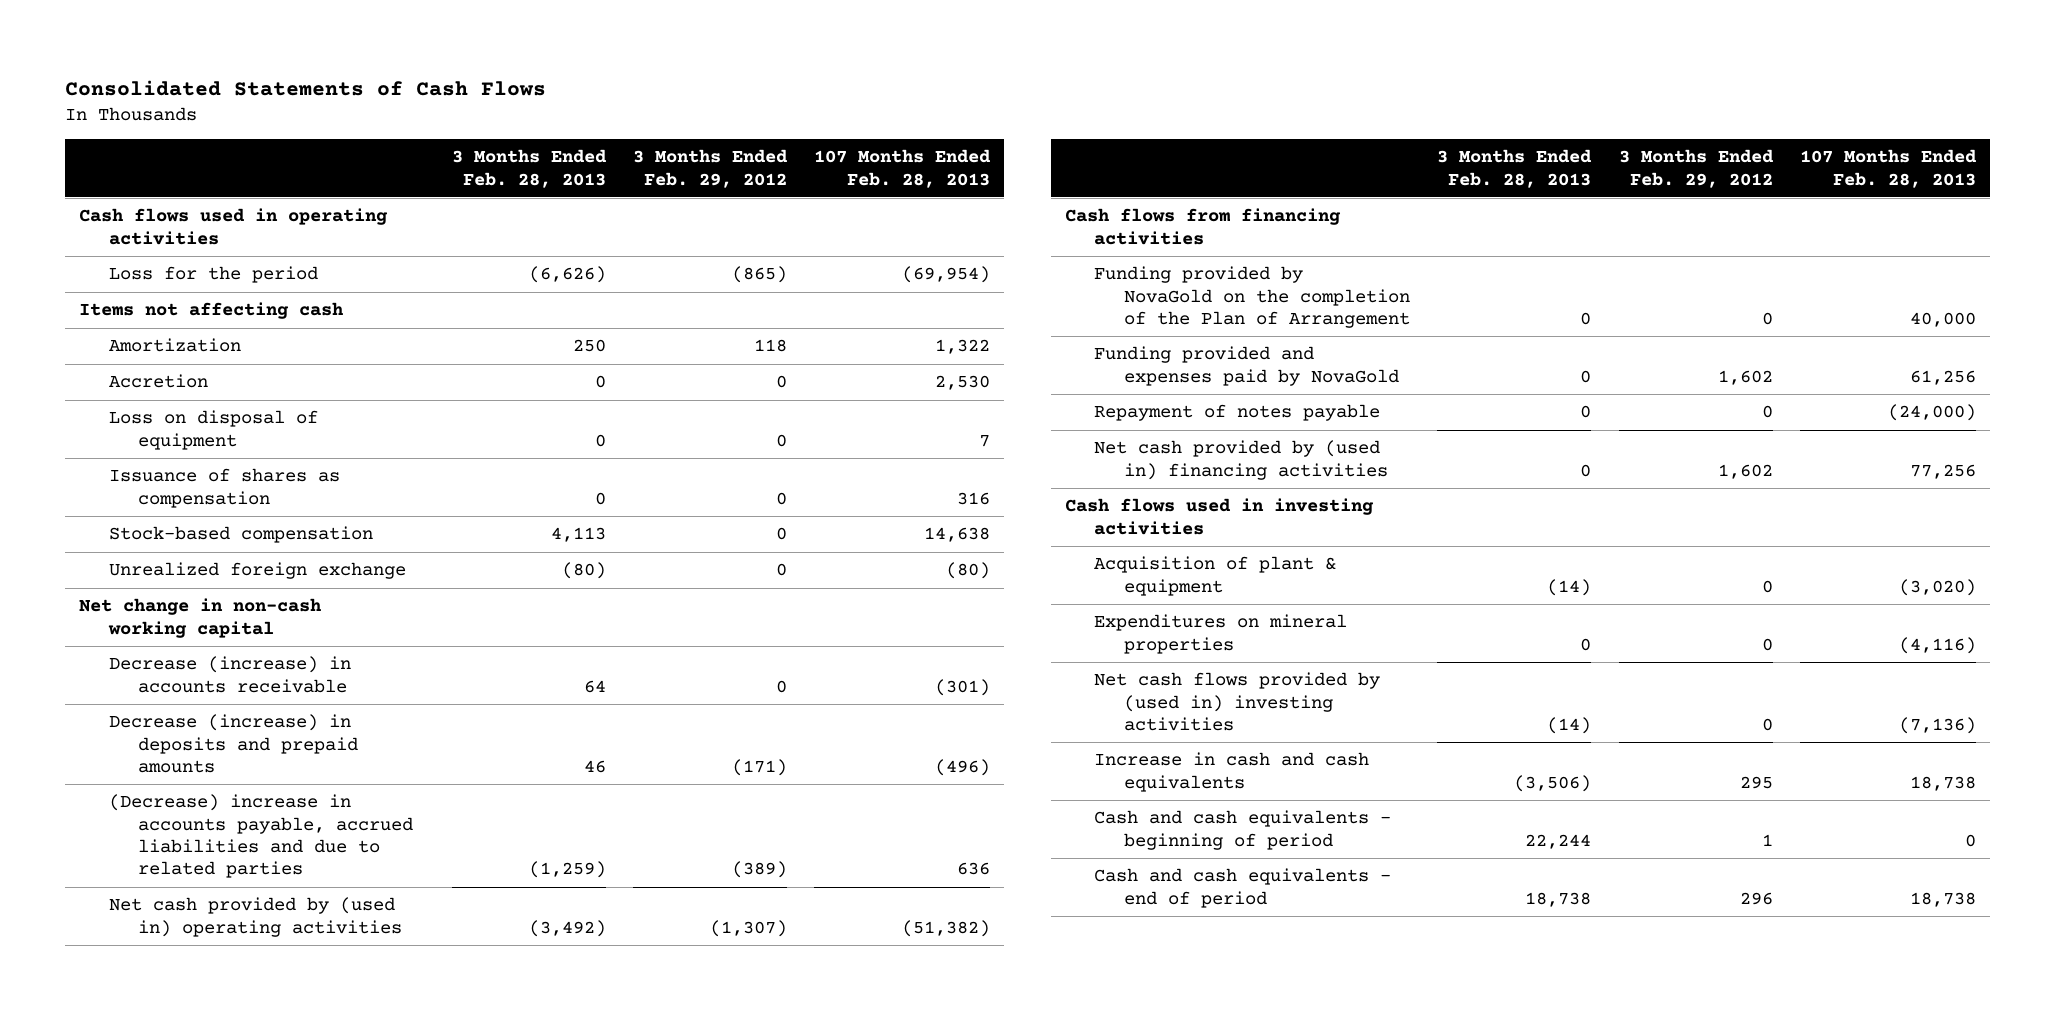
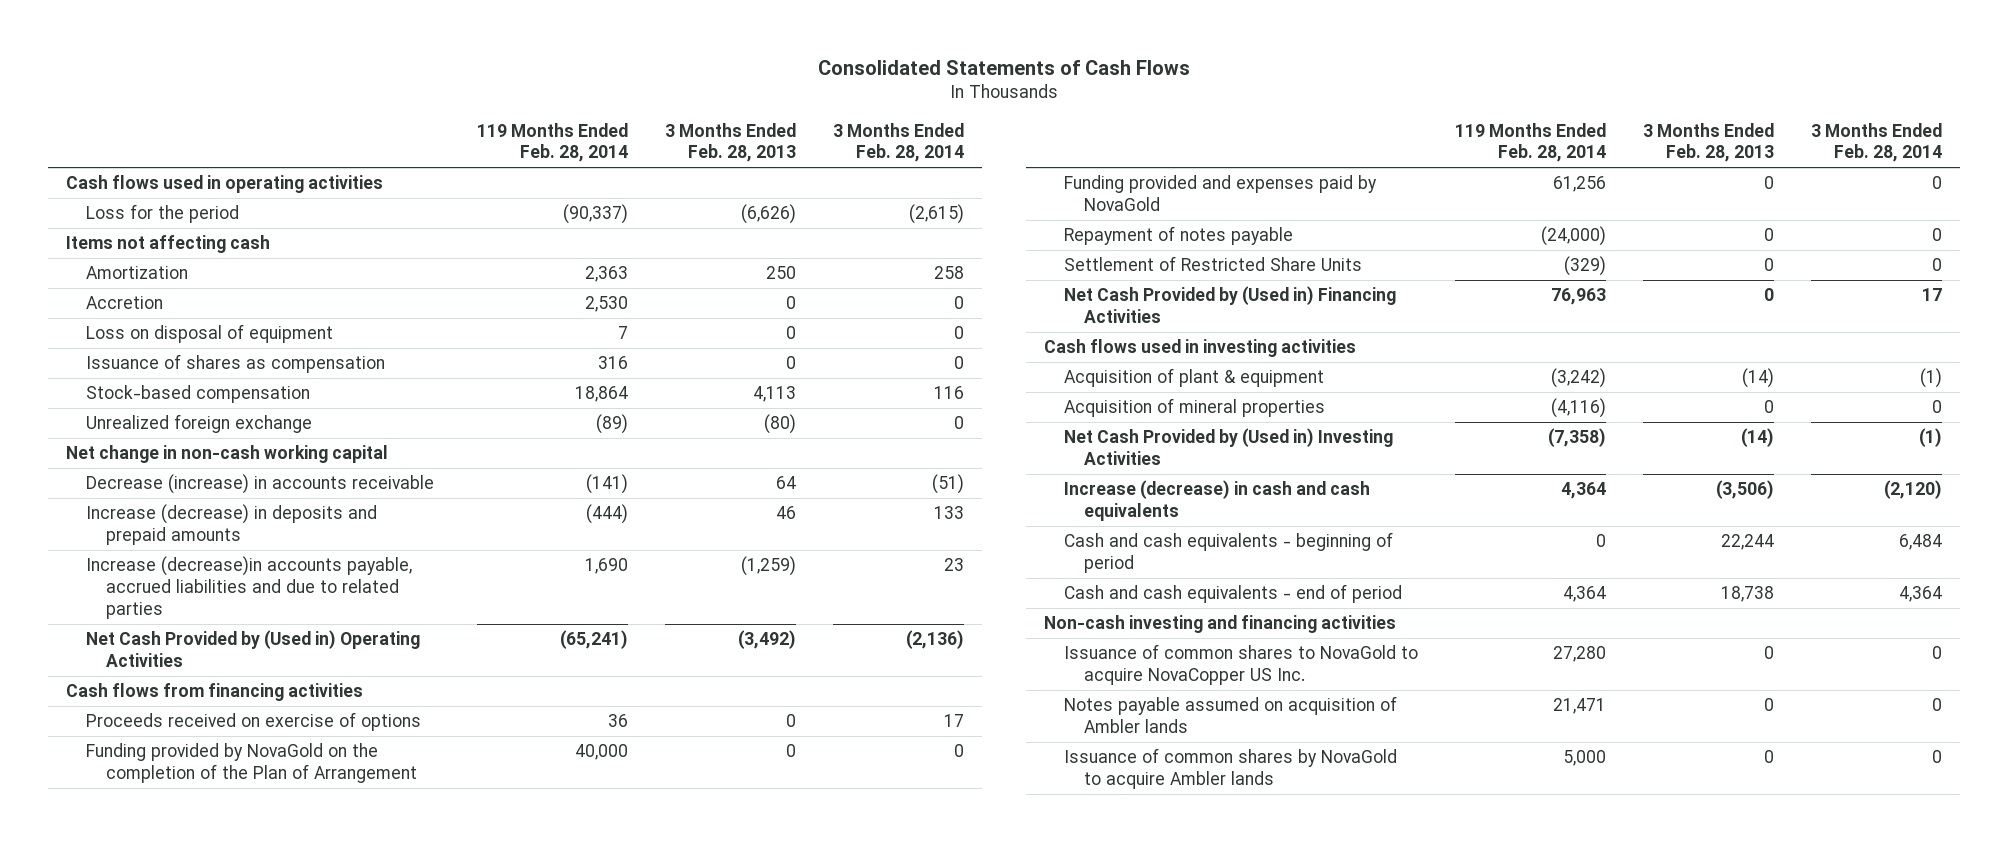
[632,149,788,188] 3 Months Ended Feb. 29, 2012 -> none
[814,149,992,188] 107 Months Ended Feb. 28, 2013 -> none
none -> [477,122,629,163] 119 Months Ended Feb. 28, 2014
none -> [832,122,964,163] 3 Months Ended Feb. 28, 2014
[108,714,359,774] Decrease (increase) in deposits and prepaid amounts -> [86,504,378,545] Increase (decrease) in deposits and prepaid amounts
[108,794,414,879] (Decrease) increase in accounts payable, accrued liabilities and due to related parties -> [86,556,413,619] Increase (decrease)in accounts payable, accrued liabilities and due to related parties
[108,897,403,937] Net cash provided by (used in) operating activities -> [86,630,421,667] Net Cash Provided by (Used in) Operating Activities
none -> [86,712,422,732] Proceeds received on exercise of options
none -> [1063,256,1362,272] Settlement of Restricted Share Units
[1094,440,1388,480] Net cash provided by (used in) financing activities -> [1063,286,1396,323] Net Cash Provided by (Used in) Financing Activities
[1094,614,1348,654] Expenditures on mineral properties -> [1063,398,1325,418] Acquisition of mineral properties
[1094,672,1381,732] Net cash flows provided by (used in) investing activities -> [1063,428,1393,465] Net Cash Provided by (Used in) Investing Activities
[1094,752,1370,792] Increase in cash and cash equivalents -> [1063,480,1370,521] Increase (decrease) in cash and cash equivalents
none -> [1044,615,1397,634] Non-cash investing and financing activities
none -> [1063,644,1418,685] Issuance of common shares to NovaGold to acquire NovaCopper US Inc.
none -> [1063,696,1397,733] Notes payable assumed on acquisition of Ambler lands
none -> [1063,748,1397,789] Issuance of common shares by NovaGold to acquire Ambler lands

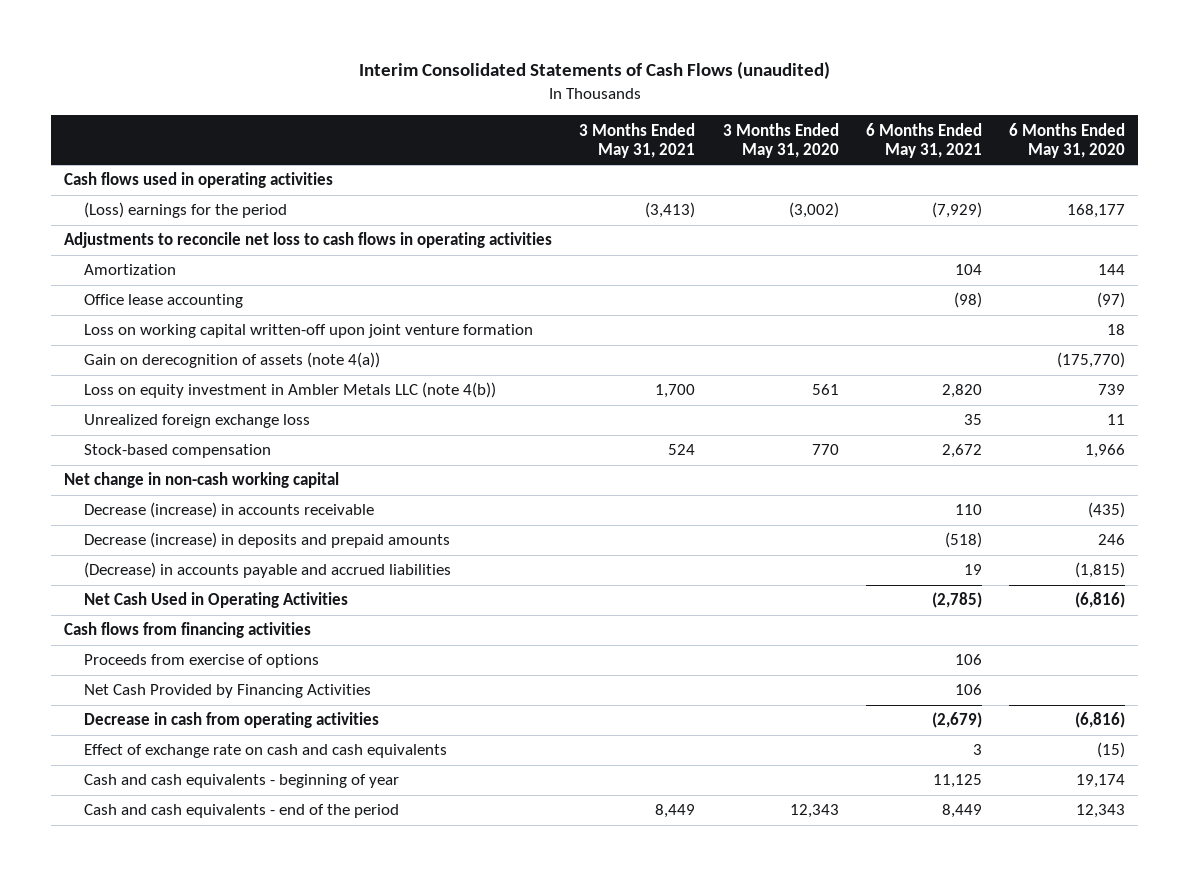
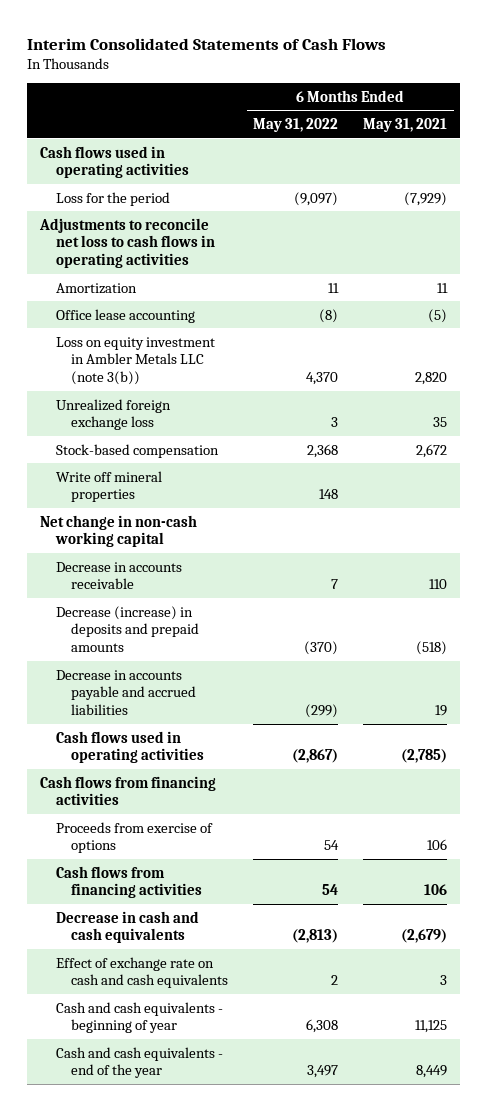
[358,61,830,80] Interim Consolidated Statements of Cash Flows (unaudited) -> [27,37,387,50] Interim Consolidated Statements of Cash Flows
[579,122,696,158] 3 Months Ended May 31, 2021 -> none
[722,122,839,158] 3 Months Ended May 31, 2020 -> none
[1008,122,1125,158] 6 Months Ended May 31, 2020 -> none
none -> [253,118,339,133] May 31, 2022
[83,202,287,219] (Loss) earnings for the period -> [55,191,170,206] Loss for the period
[83,324,533,339] Loss on working capital written-off upon joint venture formation -> none
[83,352,380,369] Gain on derecognition of assets (note 4(a)) -> none
[954,264,982,276] 104 -> [437,282,449,293] 11
[953,292,982,309] (98) -> [428,308,448,323] (5)
[83,382,496,399] Loss on equity investment in Ambler Metals LLC (note 4(b)) -> [55,336,215,385] Loss on equity investment in Ambler Metals LLC (note 3(b))
none -> [55,470,162,503] Write off mineral properties
[83,502,374,519] Decrease (increase) in accounts receivable -> [55,561,182,590] Decrease in accounts receivable
[83,562,451,579] (Decrease) in accounts payable and accrued liabilities -> [55,669,197,715] Decrease in accounts payable and accrued liabilities
[83,592,348,609] Net Cash Used in Operating Activities -> [55,730,205,764] Cash flows used in operating activities
[83,684,371,699] Net Cash Provided by Financing Activities -> [55,865,203,899] Cash flows from financing activities
[83,712,379,729] Decrease in cash from operating activities -> [55,910,199,944] Decrease in cash and cash equivalents
[83,804,399,819] Cash and cash equivalents - end of the period -> [55,1046,223,1079] Cash and cash equivalents - end of the year

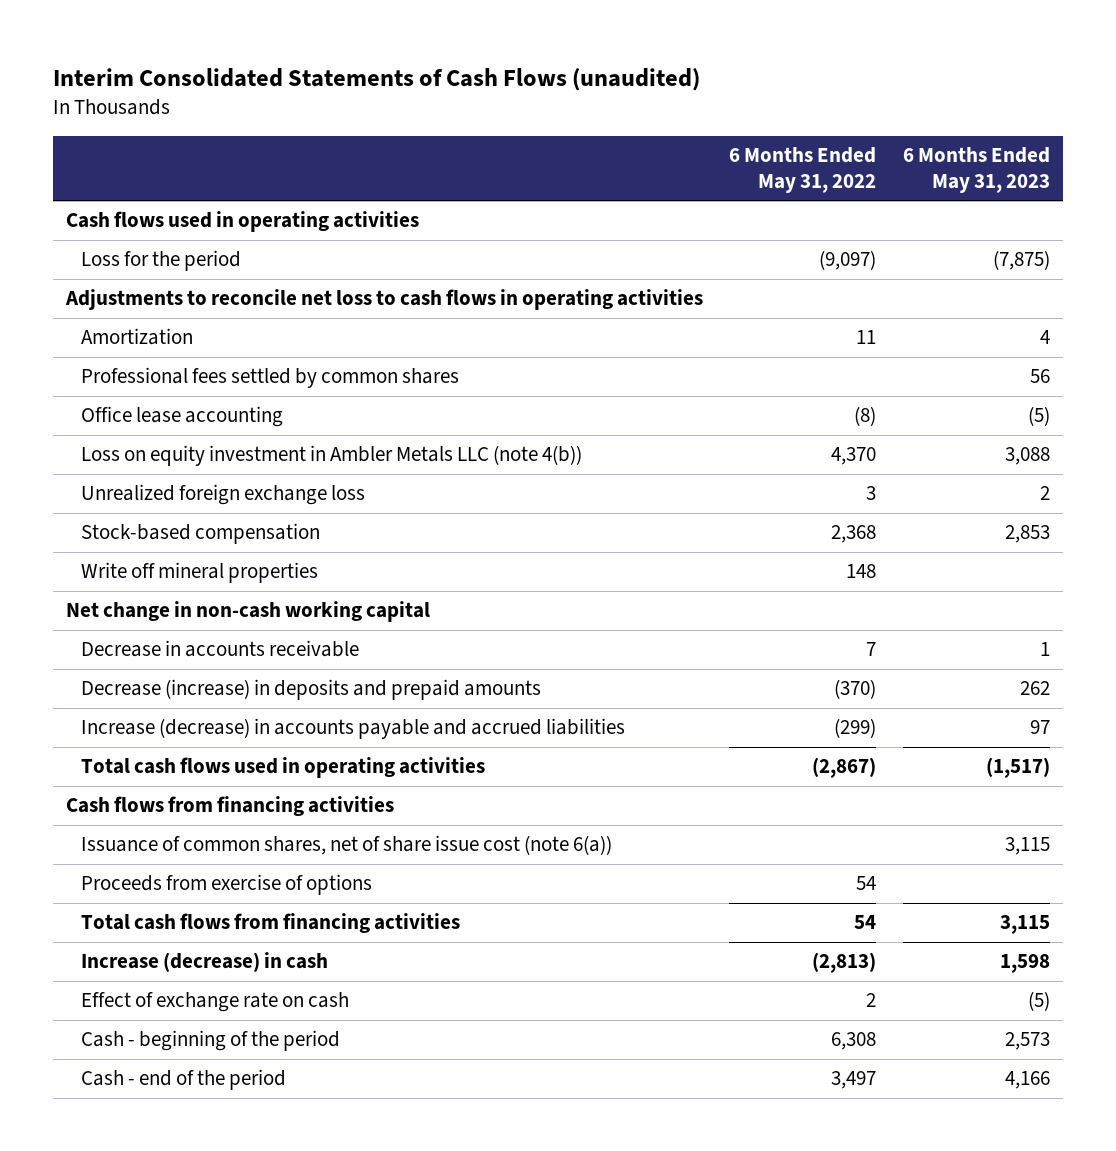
[27,37,387,50] Interim Consolidated Statements of Cash Flows -> [52,67,700,91] Interim Consolidated Statements of Cash Flows (unaudited)
[363,118,448,133] May 31, 2021 -> none
none -> [902,147,1050,193] 6 Months Ended May 31, 2023
none -> [80,367,459,389] Professional fees settled by common shares
[55,336,215,385] Loss on equity investment in Ambler Metals LLC (note 3(b)) -> [80,445,582,467] Loss on equity investment in Ambler Metals LLC (note 4(b))
[55,669,197,715] Decrease in accounts payable and accrued liabilities -> [80,718,625,740] Increase (decrease) in accounts payable and accrued liabilities
[55,730,205,764] Cash flows used in operating activities -> [80,757,485,779] Total cash flows used in operating activities
none -> [80,835,612,856] Issuance of common shares, net of share issue cost (note 6(a))
[55,865,203,899] Cash flows from financing activities -> [80,913,460,934] Total cash flows from financing activities
[55,910,199,944] Decrease in cash and cash equivalents -> [80,952,328,973] Increase (decrease) in cash
[55,956,229,989] Effect of exchange rate on cash and cash equivalents -> [80,992,349,1013] Effect of exchange rate on cash
[55,1001,223,1034] Cash and cash equivalents - beginning of year -> [80,1030,340,1052] Cash - beginning of the period
[55,1046,223,1079] Cash and cash equivalents - end of the year -> [80,1069,286,1091] Cash - end of the period

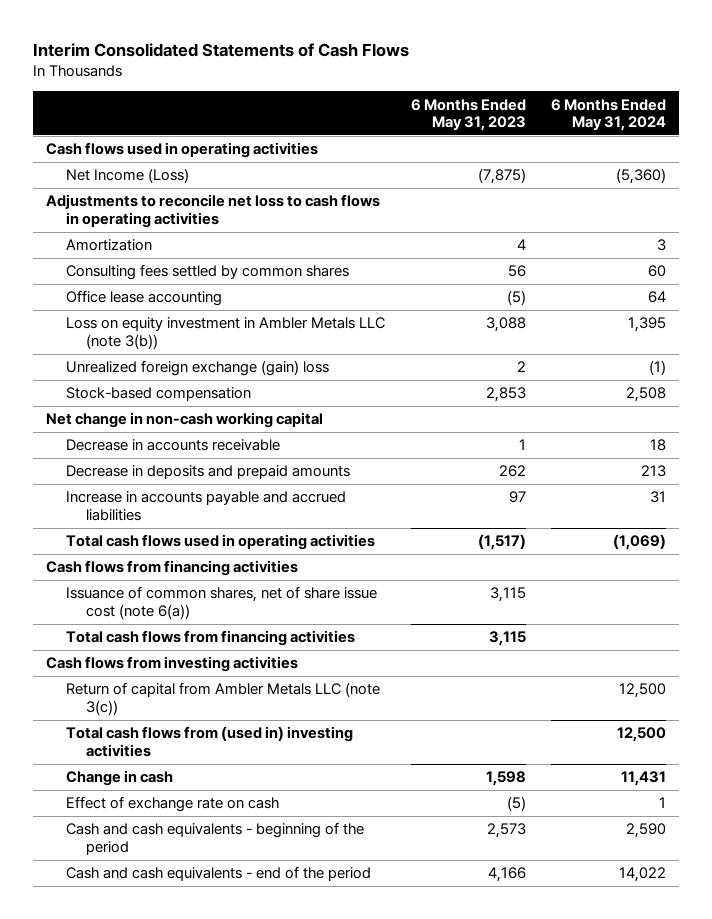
[52,67,700,91] Interim Consolidated Statements of Cash Flows (unaudited) -> [33,43,410,58] Interim Consolidated Statements of Cash Flows
[729,147,877,193] 6 Months Ended May 31, 2022 -> none
none -> [551,98,667,132] 6 Months Ended May 31, 2024
[80,250,241,272] Loss for the period -> [66,168,190,184] Net Income (Loss)
[80,367,459,389] Professional fees settled by common shares -> [66,264,350,281] Consulting fees settled by common shares
[80,445,582,467] Loss on equity investment in Ambler Metals LLC (note 4(b)) -> [66,317,386,350] Loss on equity investment in Ambler Metals LLC (note 3(b))
[80,484,365,506] Unrealized foreign exchange loss -> [66,360,330,377] Unrealized foreign exchange (gain) loss
[80,562,318,584] Write off mineral properties -> none
[80,679,541,701] Decrease (increase) in deposits and prepaid amounts -> [66,465,351,480] Decrease in deposits and prepaid amounts
[80,718,625,740] Increase (decrease) in accounts payable and accrued liabilities -> [66,491,347,522] Increase in accounts payable and accrued liabilities
[80,874,372,896] Proceeds from exercise of options -> none
none -> [45,656,298,673] Cash flows from investing activities
none -> [66,682,381,716] Return of capital from Ambler Metals LLC (note 3(c))
none -> [66,726,354,758] Total cash flows from (used in) investing activities
[80,952,328,973] Increase (decrease) in cash -> [66,770,174,787] Change in cash
[80,1030,340,1052] Cash - beginning of the period -> [66,822,365,856] Cash and cash equivalents - beginning of the period
[80,1069,286,1091] Cash - end of the period -> [66,866,372,882] Cash and cash equivalents - end of the period

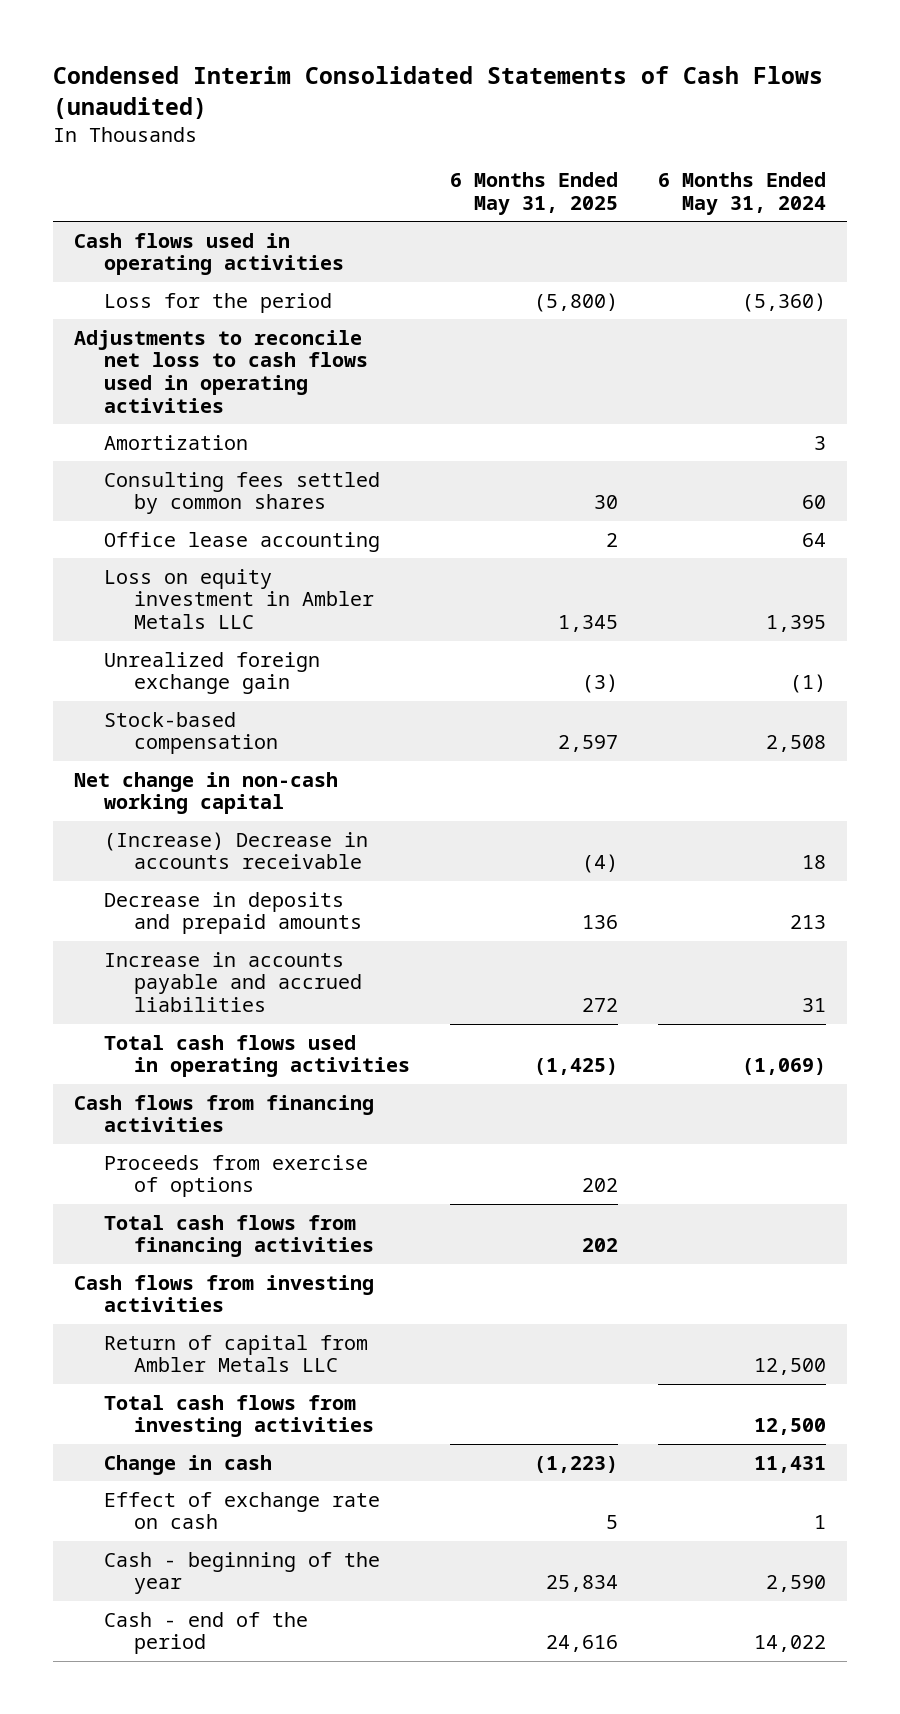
[33,43,410,58] Interim Consolidated Statements of Cash Flows -> [53,66,824,119] Condensed Interim Consolidated Statements of Cash Flows (unaudited)
[410,98,526,132] 6 Months Ended May 31, 2023 -> none
none -> [449,172,618,215] 6 Months Ended May 31, 2025
[66,168,190,184] Net Income (Loss) -> [103,292,332,313] Loss for the period
[45,194,380,229] Adjustments to reconcile net loss to cash flows in operating activities -> [73,329,368,414] Adjustments to reconcile net loss to cash flows used in operating activities
[66,317,386,350] Loss on equity investment in Ambler Metals LLC (note 3(b)) -> [103,568,374,630] Loss on equity investment in Ambler Metals LLC
[66,360,330,377] Unrealized foreign exchange (gain) loss -> [103,651,320,695] Unrealized foreign exchange gain
[66,439,281,452] Decrease in accounts receivable -> [103,831,368,870] (Increase) Decrease in accounts receivable
[66,586,378,620] Issuance of common shares, net of share issue cost (note 6(a)) -> none
none -> [103,1154,368,1198] Proceeds from exercise of options
[66,682,381,716] Return of capital from Ambler Metals LLC (note 3(c)) -> [103,1334,368,1373] Return of capital from Ambler Metals LLC
[66,726,354,758] Total cash flows from (used in) investing activities -> [103,1394,374,1438] Total cash flows from investing activities
[66,822,365,856] Cash and cash equivalents - beginning of the period -> [103,1551,380,1595] Cash - beginning of the year
[66,866,372,882] Cash and cash equivalents - end of the period -> [103,1611,308,1655] Cash - end of the period

